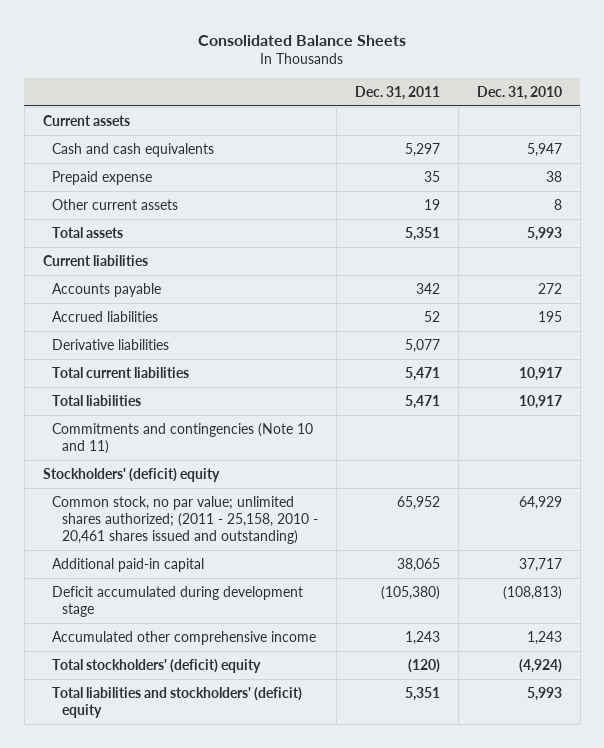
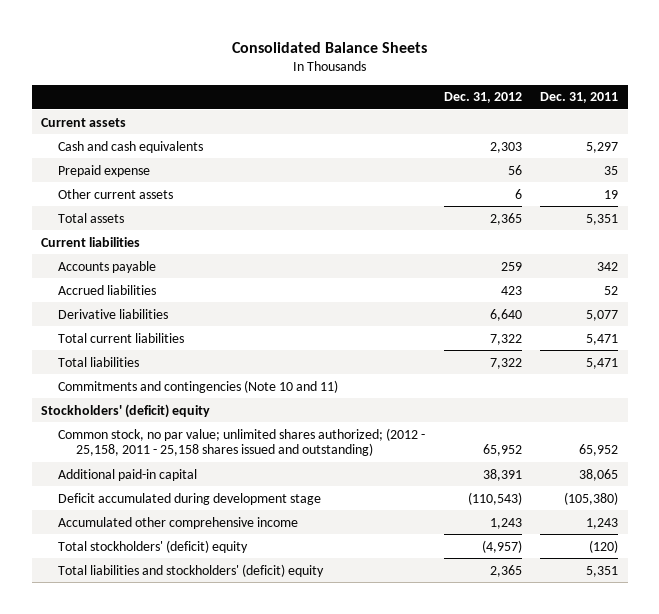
[476,86,562,101] Dec. 31, 2010 -> none
none -> [443,92,522,104] Dec. 31, 2012
[52,495,318,544] Common stock, no par value; unlimited shares authorized; (2011 - 25,158, 2010 - 20,461 shares issued and outstanding) -> [58,427,426,457] Common stock, no par value; unlimited shares authorized; (2012 - 25,158, 2011 - 25,158 shares issued and outstanding)

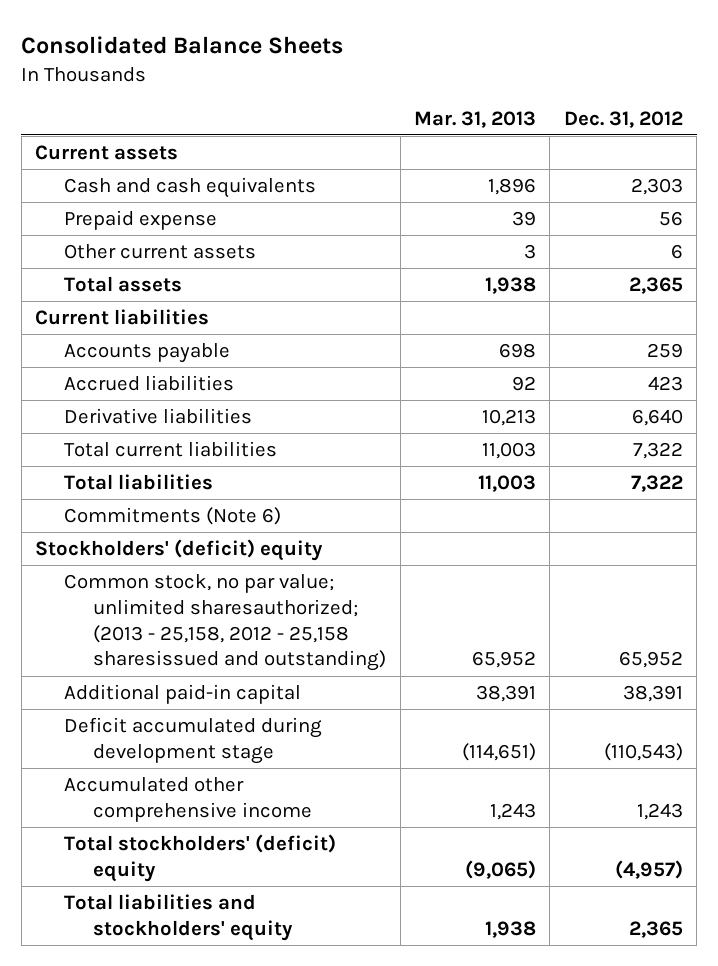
[540,92,619,104] Dec. 31, 2011 -> none
none -> [414,110,537,128] Mar. 31, 2013
[58,379,339,393] Commitments and contingencies (Note 10 and 11) -> [64,507,282,526] Commitments (Note 6)
[58,427,426,457] Common stock, no par value; unlimited shares authorized; (2012 - 25,158, 2011 - 25,158 shares issued and outstanding) -> [64,574,387,672] Common stock, no par value; unlimited sharesauthorized; (2013 - 25,158, 2012 - 25,158 sharesissued and outstanding)
[58,563,325,577] Total liabilities and stockholders' (deficit) equity -> [64,894,294,941] Total liabilities and stockholders' equity

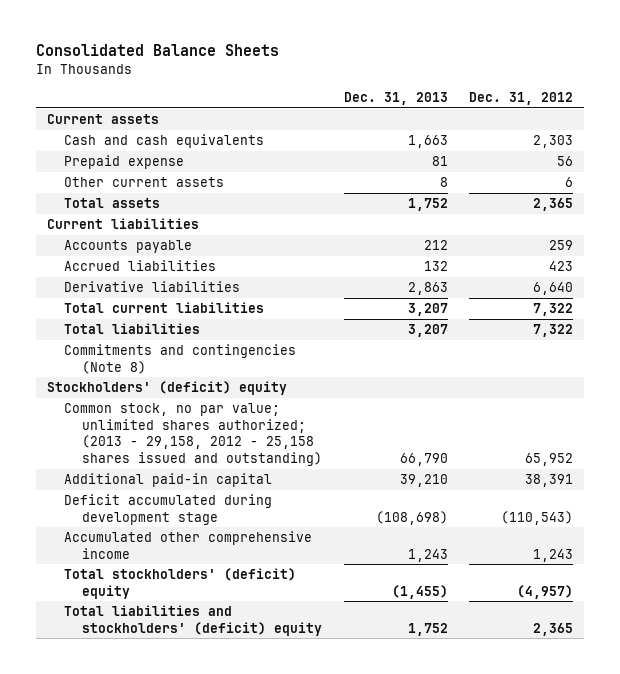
[414,110,537,128] Mar. 31, 2013 -> none
none -> [343,91,448,105] Dec. 31, 2013
[64,507,282,526] Commitments (Note 6) -> [64,344,297,374] Commitments and contingencies (Note 8)
[64,574,387,672] Common stock, no par value; unlimited sharesauthorized; (2013 - 25,158, 2012 - 25,158 sharesissued and outstanding) -> [64,403,322,466] Common stock, no par value; unlimited shares authorized; (2013 - 29,158, 2012 - 25,158 shares issued and outstanding)
[64,894,294,941] Total liabilities and stockholders' equity -> [64,605,322,636] Total liabilities and stockholders' (deficit) equity

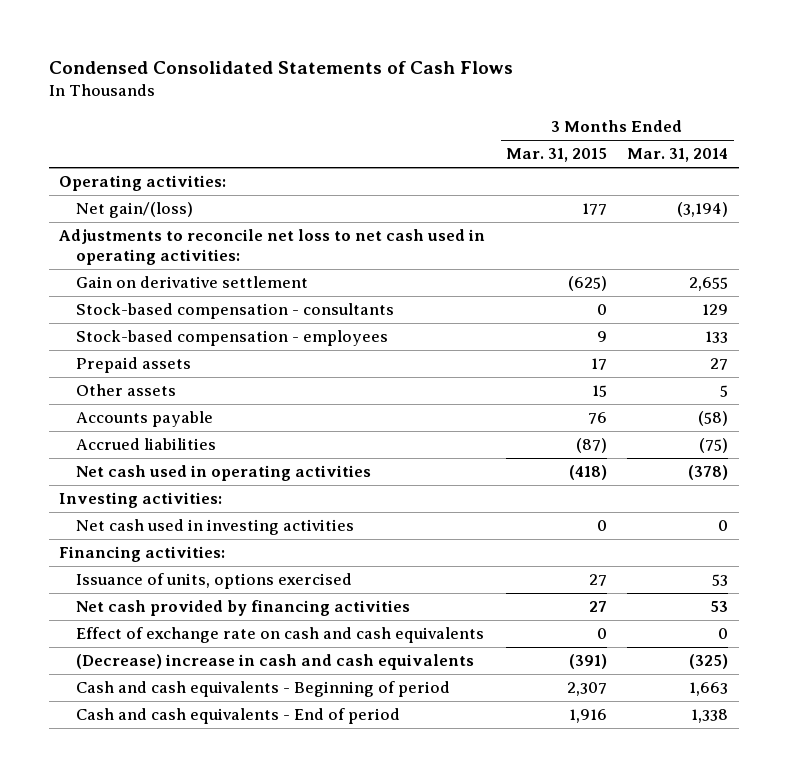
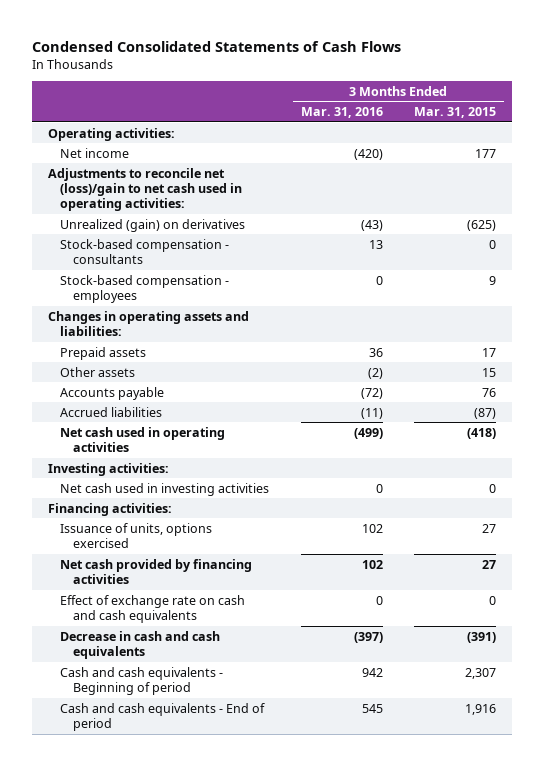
[627,148,729,163] Mar. 31, 2014 -> none
none -> [300,107,383,119] Mar. 31, 2016
[75,202,193,219] Net gain/(loss) -> [60,147,130,158] Net income
[59,229,486,265] Adjustments to reconcile net loss to net cash used in operating activities: -> [47,167,243,212] Adjustments to reconcile net (loss)/gain to net cash used in operating activities:
[75,276,308,289] Gain on derivative settlement -> [60,218,246,232] Unrealized (gain) on derivatives
none -> [47,310,249,336] Changes in operating assets and liabilities:
[75,654,474,671] (Decrease) increase in cash and cash equivalents -> [60,630,221,659] Decrease in cash and cash equivalents

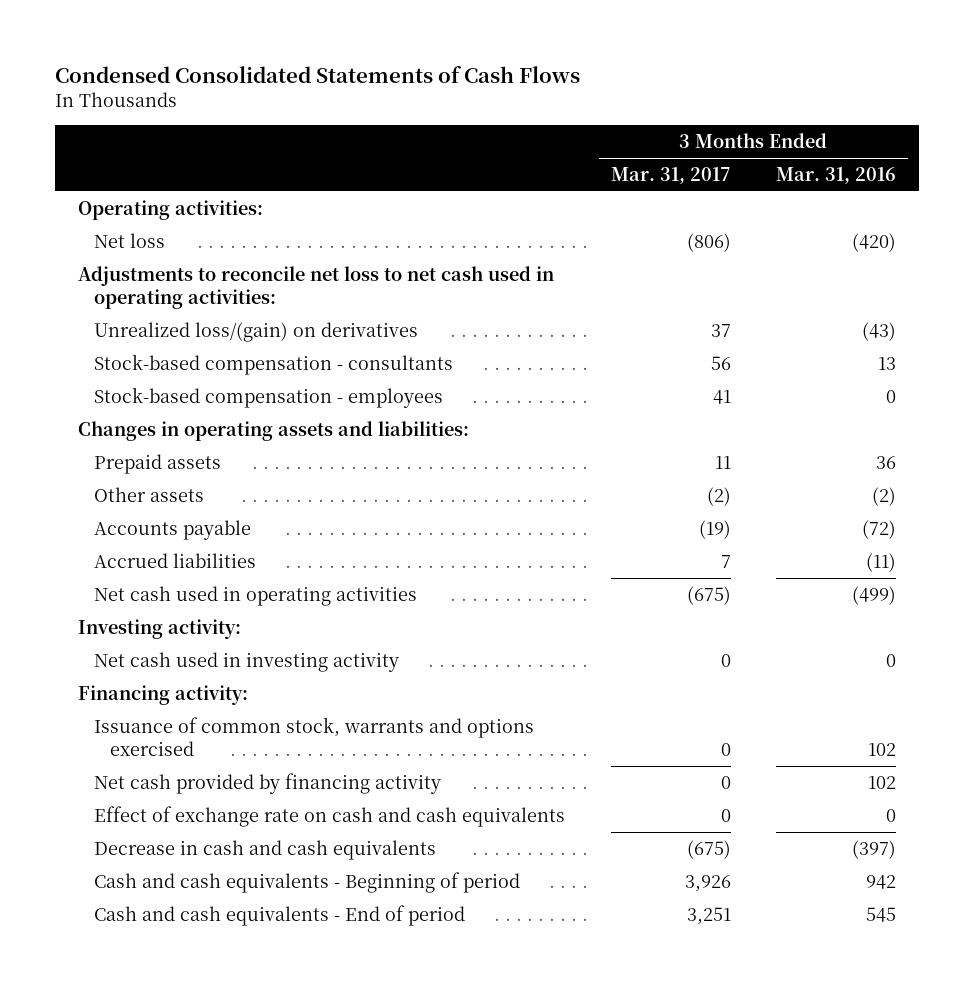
[414,107,497,119] Mar. 31, 2015 -> none
none -> [610,167,731,185] Mar. 31, 2017
[60,147,130,158] Net income -> [94,232,166,248] Net loss
[47,167,243,212] Adjustments to reconcile net (loss)/gain to net cash used in operating activities: -> [77,265,554,309] Adjustments to reconcile net loss to net cash used in operating activities:
[60,218,246,232] Unrealized (gain) on derivatives -> [94,321,419,342] Unrealized loss/(gain) on derivatives
[47,462,169,476] Investing activities: -> none
[47,502,172,516] Financing activities: -> none
[60,522,213,548] Issuance of units, options exercised -> none
none -> [77,618,241,639] Investing activity:
[60,482,270,496] Net cash used in investing activities -> [94,651,400,672] Net cash used in investing activity
none -> [77,684,248,705] Financing activity:
none -> [94,716,535,756] Issuance of common stock, warrants and options exercised
[60,558,253,584] Net cash provided by financing activities -> [94,772,442,794] Net cash provided by financing activity

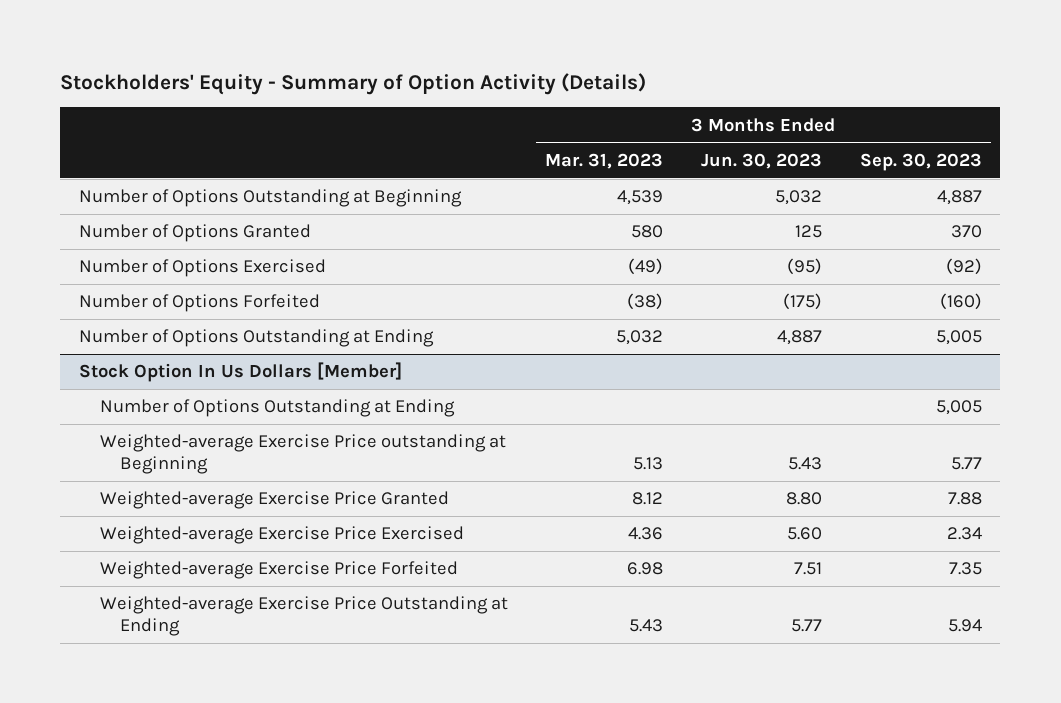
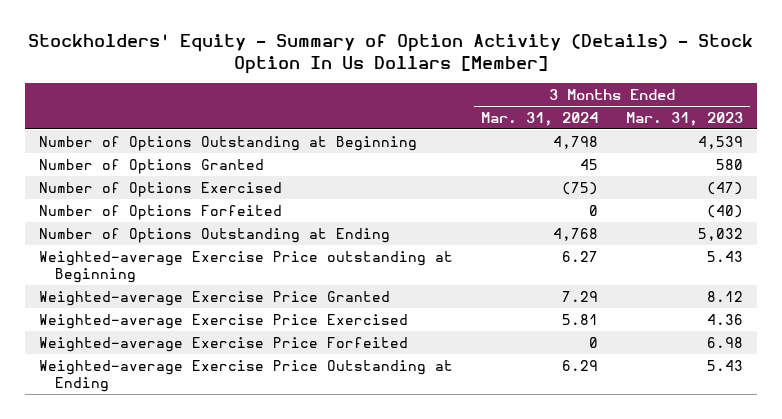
[60,72,647,95] Stockholders' Equity - Summary of Option Activity (Details) -> [28,34,754,75] Stockholders' Equity - Summary of Option Activity (Details) - Stock Option In Us Dollars [Member]
[700,152,822,169] Jun. 30, 2023 -> none
[859,152,982,171] Sep. 30, 2023 -> none
none -> [481,111,599,126] Mar. 31, 2024
[628,258,664,276] (49) -> [706,181,743,195] (47)
[627,293,664,311] (38) -> [706,204,743,218] (40)
[79,362,403,383] Stock Option In Us Dollars [Member] -> none
[99,399,455,418] Number of Options Outstanding at Ending -> none
[633,456,664,470] 5.13 -> [706,250,743,262] 5.43

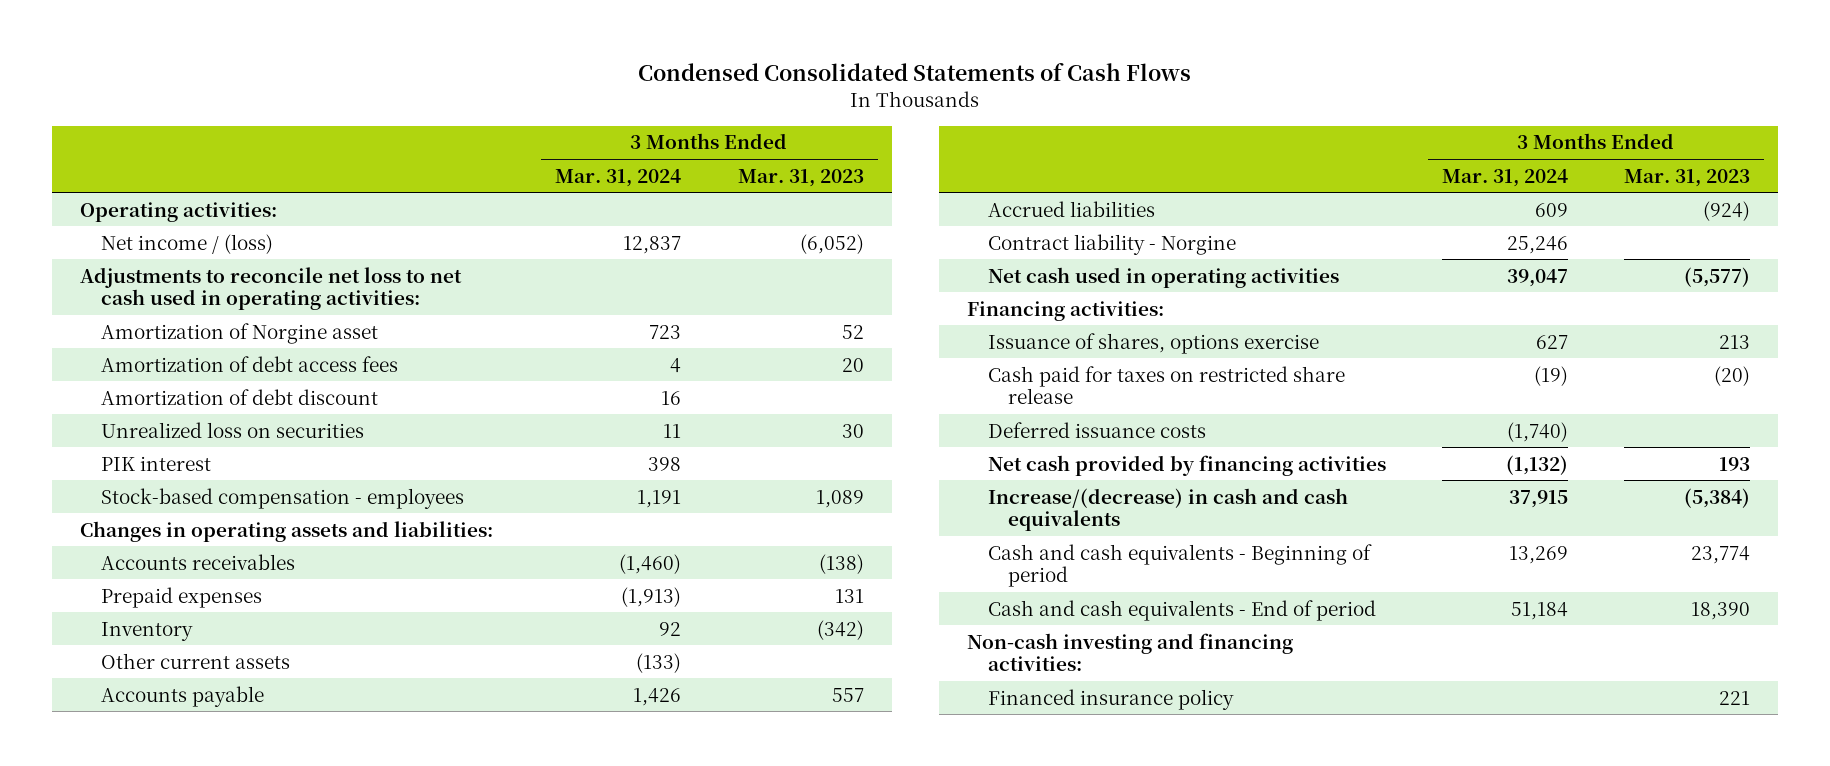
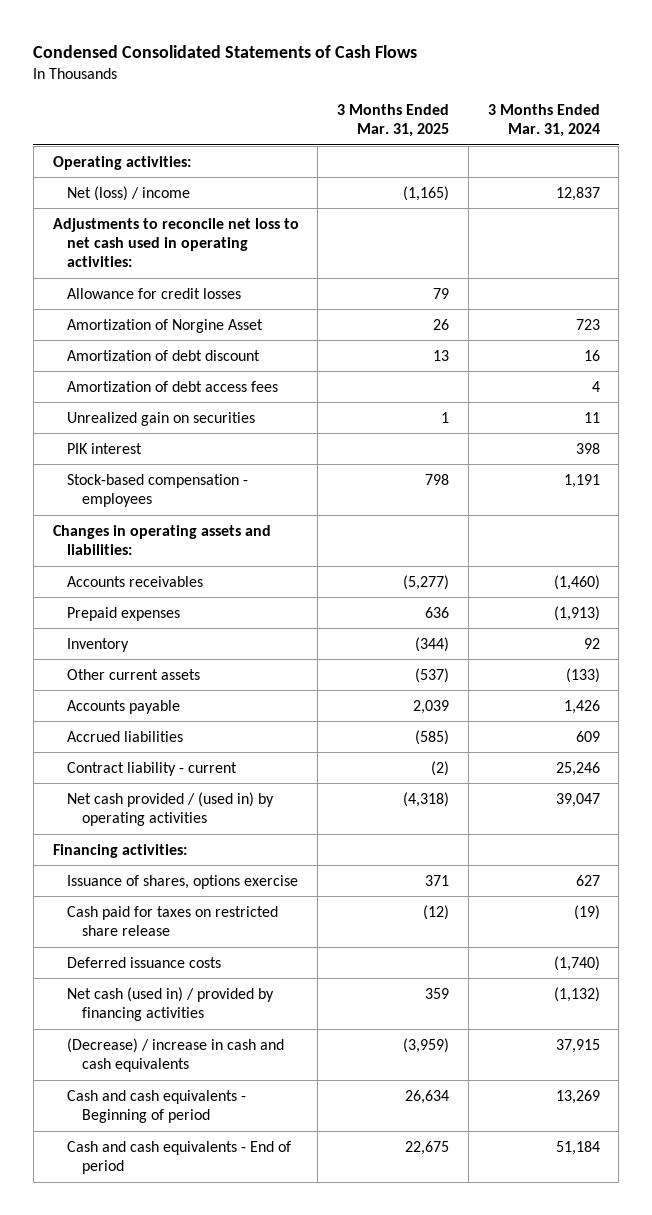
[737,168,864,187] Mar. 31, 2023 -> none
none -> [337,104,450,138] 3 Months Ended Mar. 31, 2025
[100,233,273,254] Net income / (loss) -> [67,185,191,201] Net (loss) / income
none -> [67,287,242,299] Allowance for credit losses
[100,322,378,344] Amortization of Norgine asset -> [67,318,264,333] Amortization of Norgine Asset
[100,355,398,372] Amortization of debt access fees -> [67,380,279,392] Amortization of debt access fees
[100,421,364,438] Unrealized loss on securities -> [67,411,256,426] Unrealized gain on securities
[987,233,1236,255] Contract liability - Norgine -> [67,761,238,776] Contract liability - current
[987,266,1339,288] Net cash used in operating activities -> [67,791,275,827] Net cash provided / (used in) by operating activities
[987,454,1386,476] Net cash provided by financing activities -> [67,986,275,1022] Net cash (used in) / provided by financing activities
[987,487,1348,531] Increase/(decrease) in cash and cash equivalents -> [67,1037,285,1073] (Decrease) / increase in cash and cash equivalents
[966,632,1293,671] Non-cash investing and financing activities: -> none
[987,688,1234,710] Financed insurance policy -> none

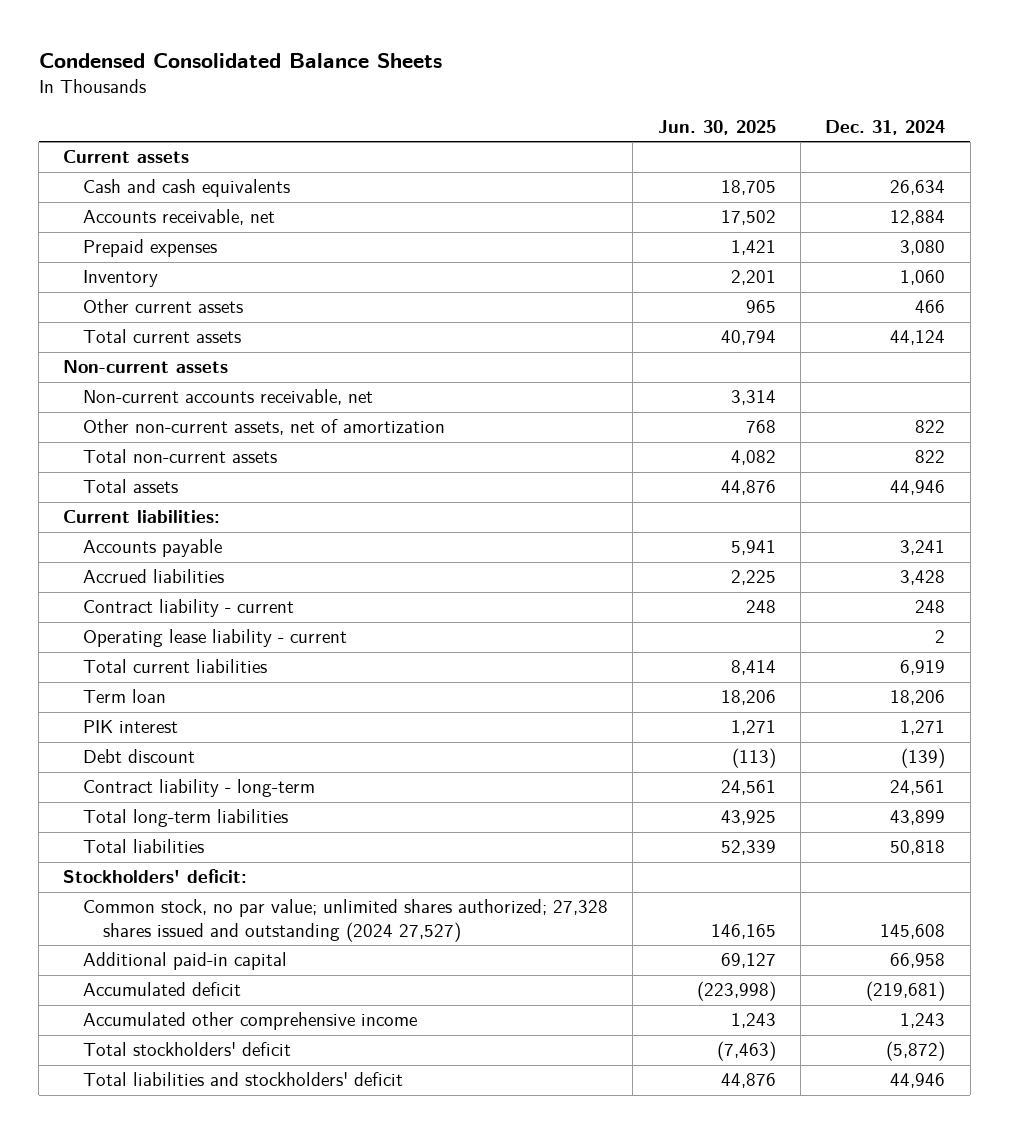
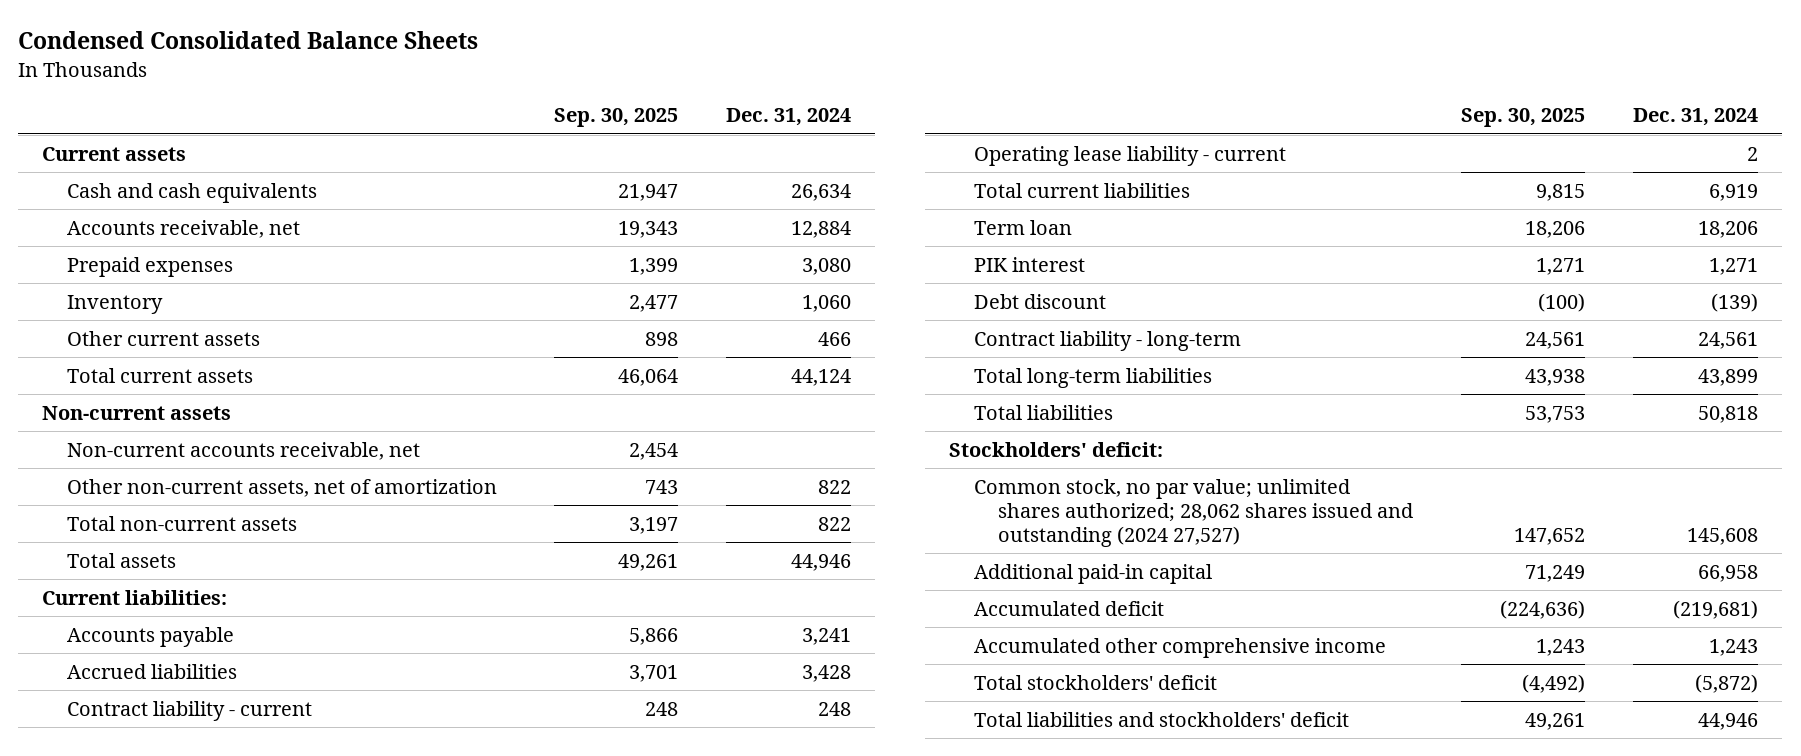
[657,119,776,135] Jun. 30, 2025 -> none
none -> [554,108,679,128] Sep. 30, 2025
[82,899,608,942] Common stock, no par value; unlimited shares authorized; 27,328 shares issued and outstanding (2024 27,527) -> [973,478,1414,548] Common stock, no par value; unlimited shares authorized; 28,062 shares issued and outstanding (2024 27,527)

